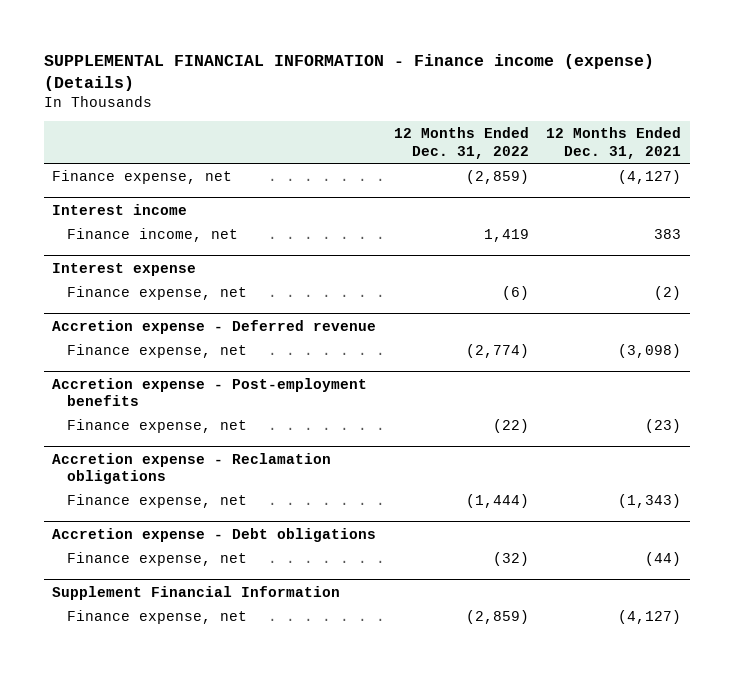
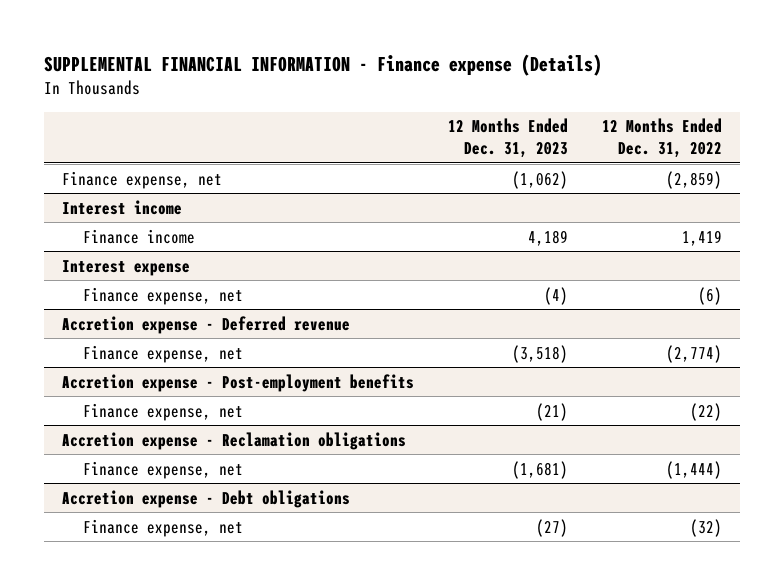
[43,53,654,91] SUPPLEMENTAL FINANCIAL INFORMATION - Finance income (expense) (Details) -> [44,54,603,77] SUPPLEMENTAL FINANCIAL INFORMATION - Finance expense (Details)
[546,127,682,159] 12 Months Ended Dec. 31, 2021 -> none
none -> [447,118,568,159] 12 Months Ended Dec. 31, 2023
[66,228,238,243] Finance income, net -> [83,228,196,244] Finance income
[52,585,341,600] Supplement Financial Information -> none
[66,610,247,625] Finance expense, net -> none

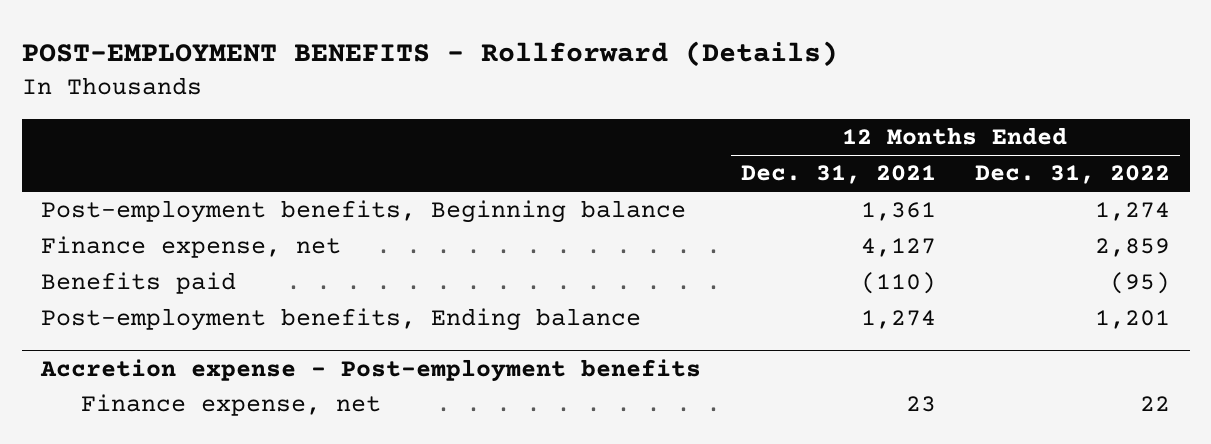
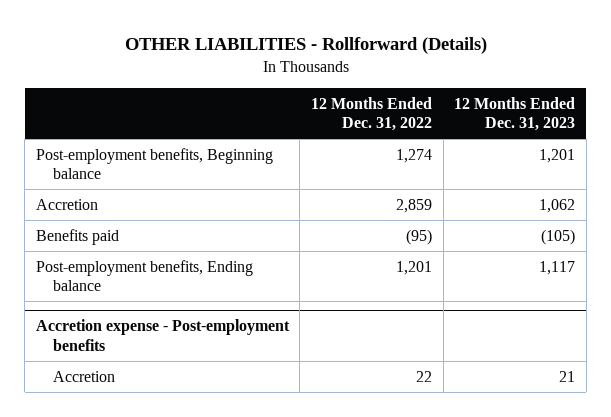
[21,40,838,67] POST-EMPLOYMENT BENEFITS - Rollforward (Details) -> [124,36,487,54] OTHER LIABILITIES - Rollforward (Details)
[740,165,936,185] Dec. 31, 2021 -> none
none -> [454,96,576,132] 12 Months Ended Dec. 31, 2023
[41,236,342,259] Finance expense, net -> [35,198,98,210] Accretion
[80,394,381,417] Finance expense, net -> [53,370,116,382] Accretion

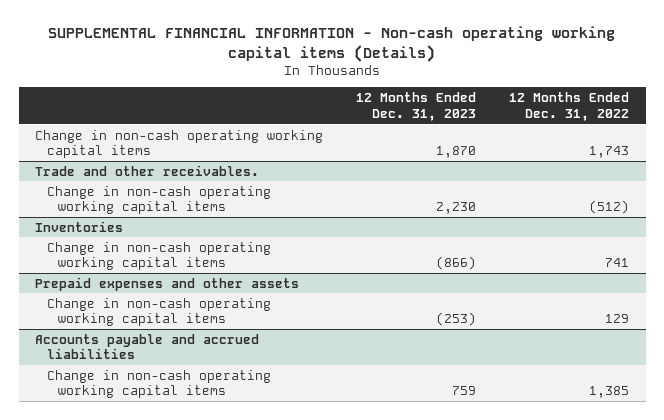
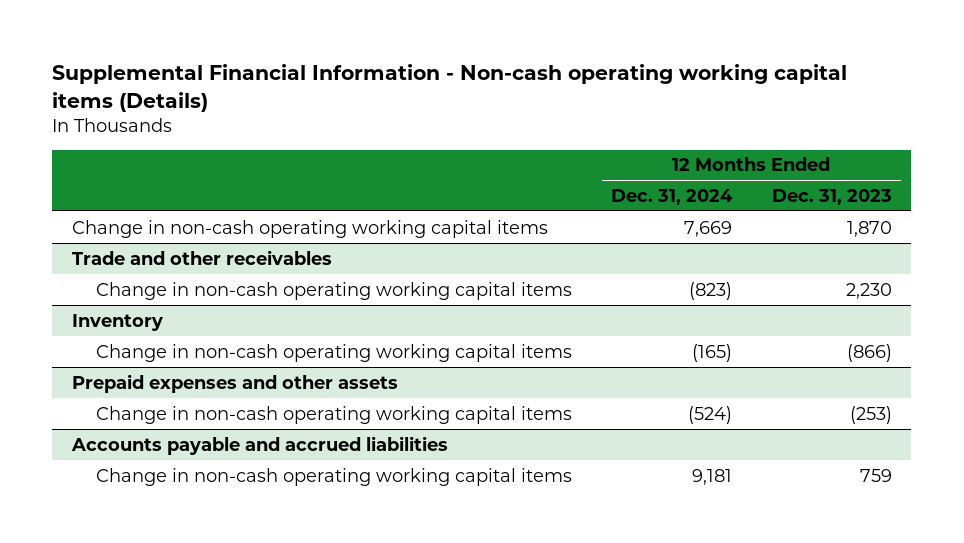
[48,26,616,62] SUPPLEMENTAL FINANCIAL INFORMATION - Non-cash operating working capital items (Details) -> [52,64,848,112] Supplemental Financial Information - Non-cash operating working capital items (Details)
[509,92,630,121] 12 Months Ended Dec. 31, 2022 -> none
none -> [611,188,734,205] Dec. 31, 2024
[35,164,260,176] Trade and other receivables. -> [71,249,332,265] Trade and other receivables
[35,220,124,232] Inventories -> [71,313,163,331] Inventory

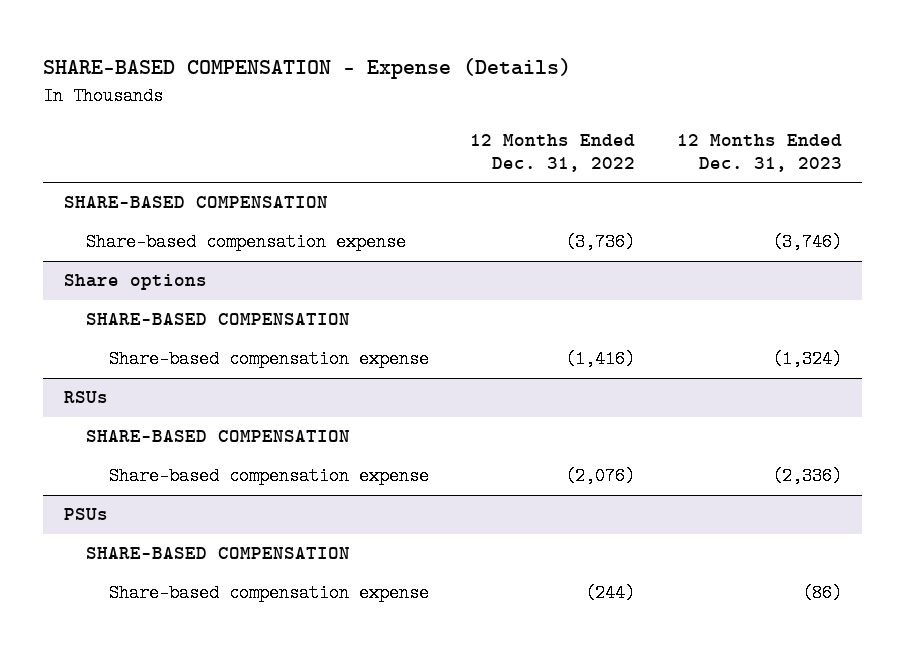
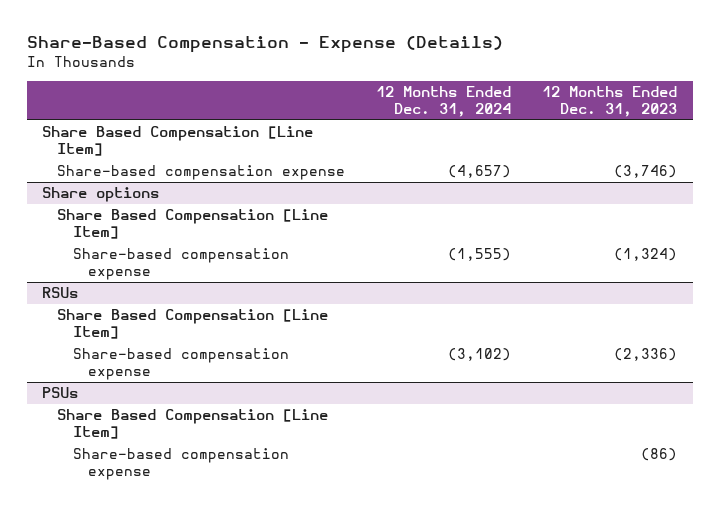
[43,57,572,79] SHARE-BASED COMPENSATION - Expense (Details) -> [26,36,503,54] Share-Based Compensation - Expense (Details)
[470,133,636,172] 12 Months Ended Dec. 31, 2022 -> none
none -> [376,86,512,118] 12 Months Ended Dec. 31, 2024
[63,196,328,209] SHARE-BASED COMPENSATION -> [42,126,314,157] Share Based Compensation [Line Item]
[86,313,351,326] SHARE-BASED COMPENSATION -> [57,209,329,240] Share Based Compensation [Line Item]
[86,430,351,443] SHARE-BASED COMPENSATION -> [57,309,329,340] Share Based Compensation [Line Item]
[86,547,351,560] SHARE-BASED COMPENSATION -> [57,409,329,440] Share Based Compensation [Line Item]

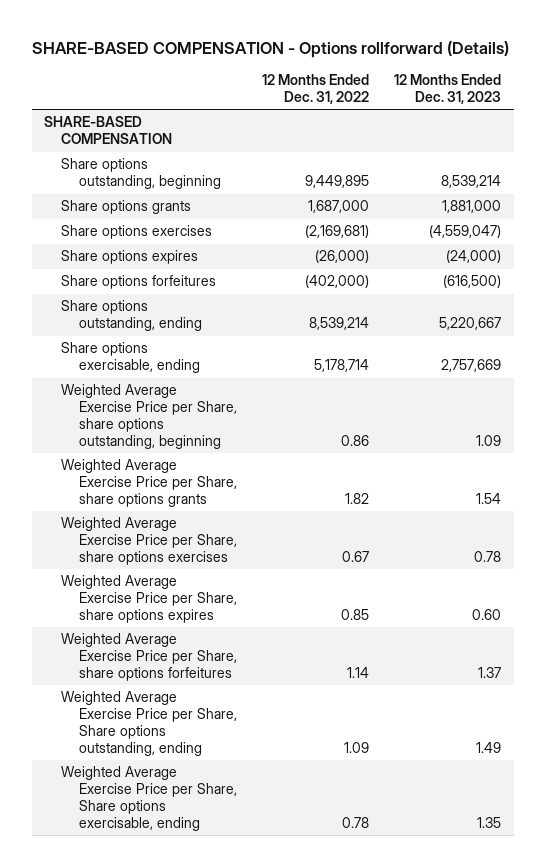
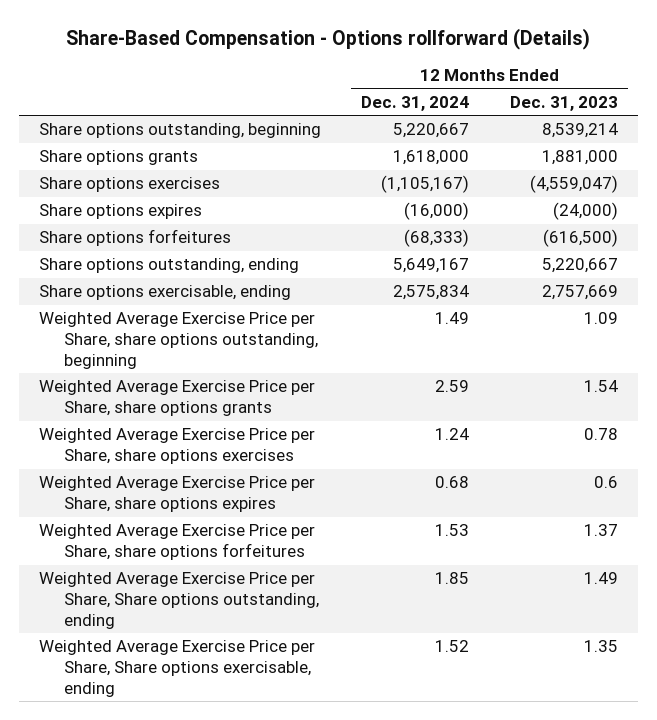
[31,40,509,58] SHARE-BASED COMPENSATION - Options rollforward (Details) -> [66,27,591,50] Share-Based Compensation - Options rollforward (Details)
[261,74,369,105] 12 Months Ended Dec. 31, 2022 -> none
none -> [361,96,470,112] Dec. 31, 2024
[44,116,173,145] SHARE-BASED COMPENSATION -> none
[472,609,502,621] 0.60 -> [594,476,619,489] 0.6

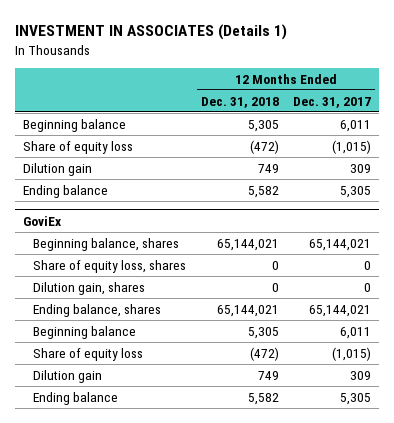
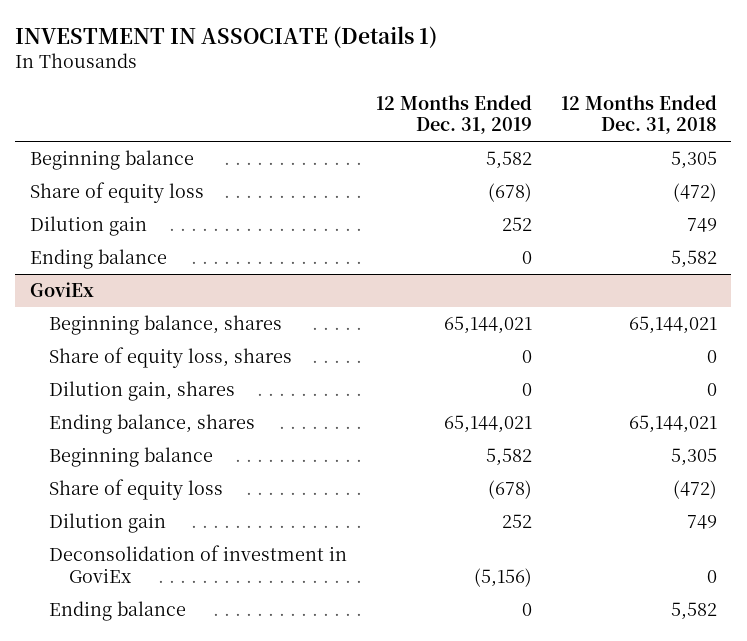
[15,24,288,41] INVESTMENT IN ASSOCIATES (Details 1) -> [15,25,438,48] INVESTMENT IN ASSOCIATE (Details 1)
[293,96,372,108] Dec. 31, 2017 -> none
none -> [376,94,533,135] 12 Months Ended Dec. 31, 2019
none -> [49,545,348,583] Deconsolidation of investment in GoviEx

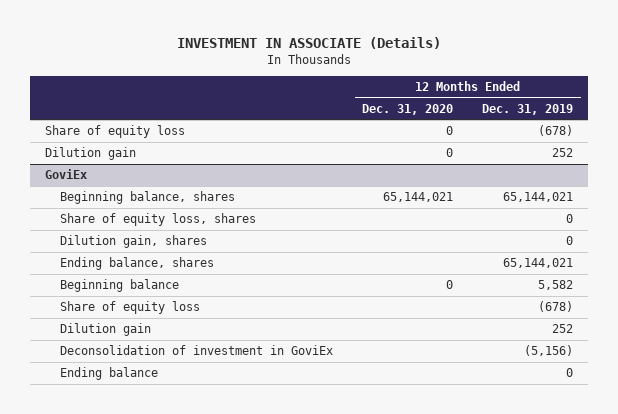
[15,25,438,48] INVESTMENT IN ASSOCIATE (Details 1) -> [177,37,442,50] INVESTMENT IN ASSOCIATE (Details)
[560,94,717,135] 12 Months Ended Dec. 31, 2018 -> none
none -> [362,103,454,115] Dec. 31, 2020
[29,150,194,171] Beginning balance -> none
[29,249,167,270] Ending balance -> none

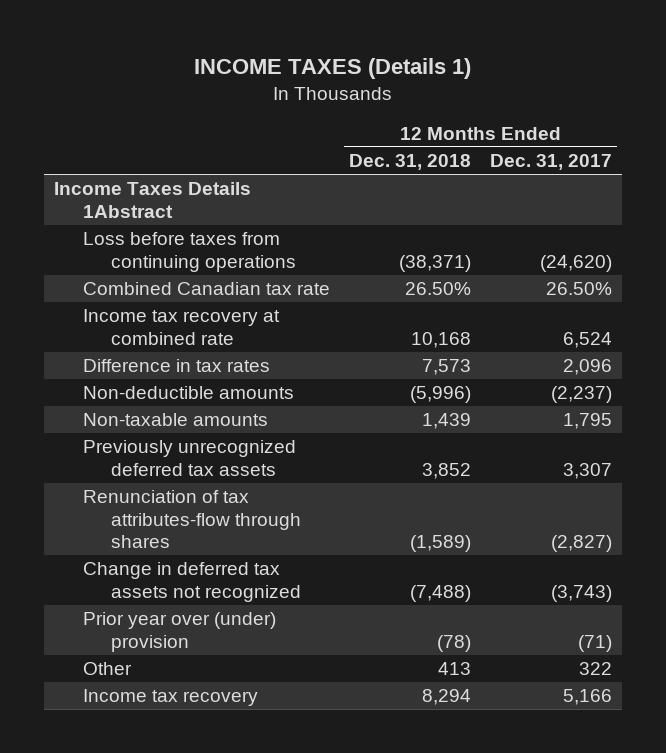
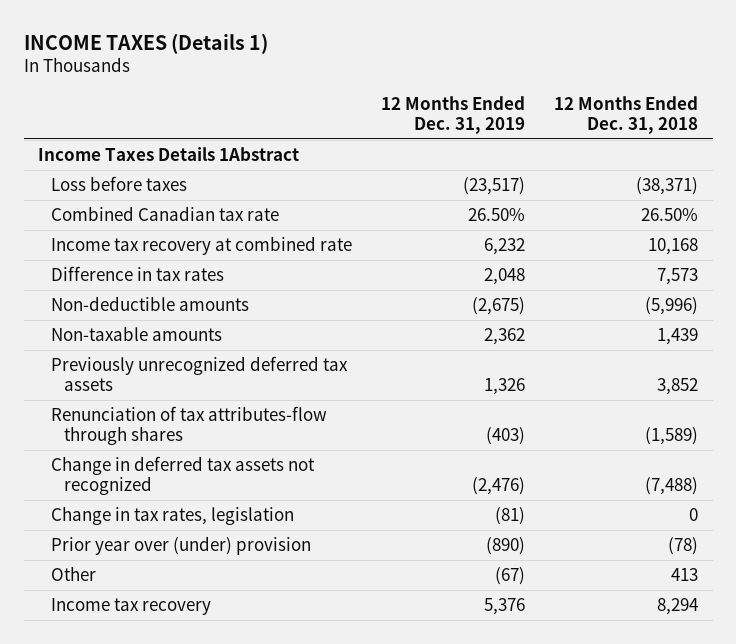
[490,154,613,171] Dec. 31, 2017 -> none
none -> [381,96,526,134] 12 Months Ended Dec. 31, 2019
[82,232,297,272] Loss before taxes from continuing operations -> [51,176,188,192] Loss before taxes
none -> [51,506,295,526] Change in tax rates, legislation

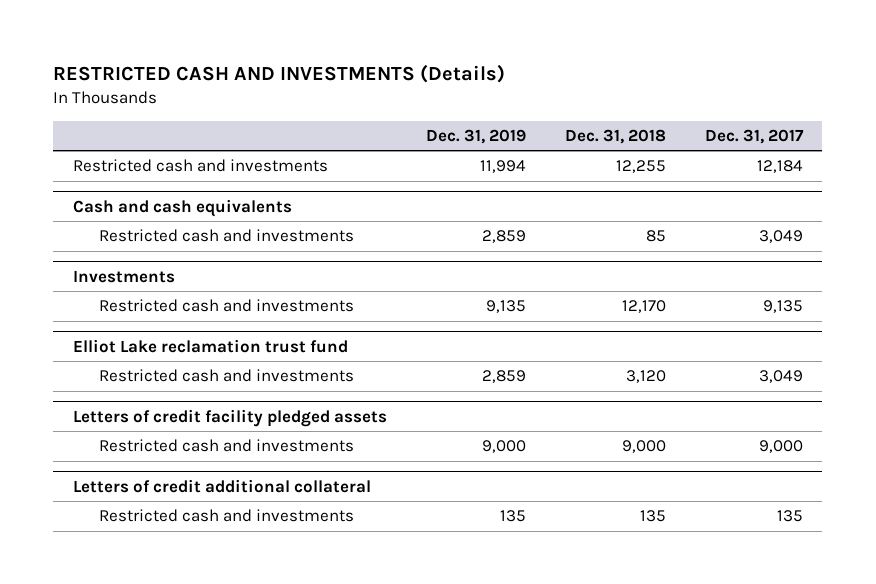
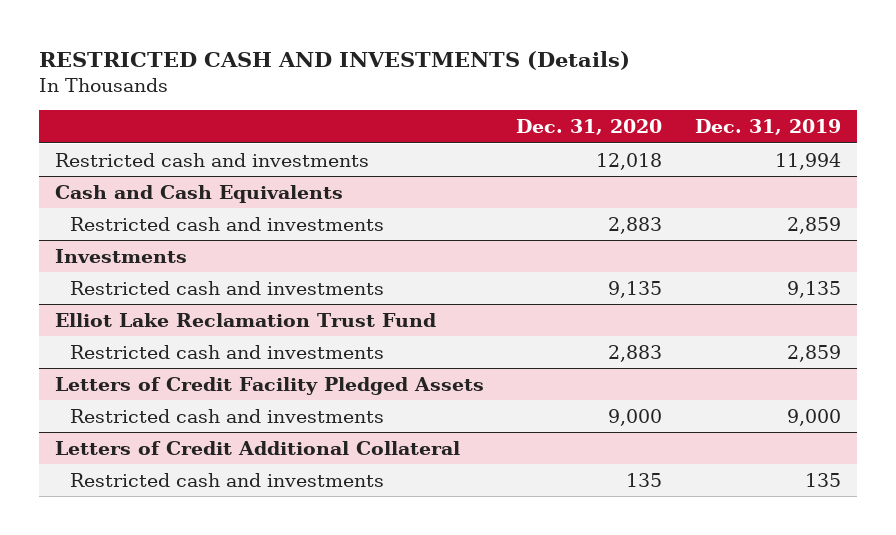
[564,128,666,144] Dec. 31, 2018 -> none
[704,128,804,144] Dec. 31, 2017 -> none
none -> [516,119,663,136] Dec. 31, 2020
[72,199,292,218] Cash and cash equivalents -> [54,184,343,203] Cash and Cash Equivalents
[72,339,348,354] Elliot Lake reclamation trust fund -> [54,312,436,327] Elliot Lake Reclamation Trust Fund
[72,409,387,428] Letters of credit facility pledged assets -> [54,376,484,395] Letters of Credit Facility Pledged Assets
[72,479,371,494] Letters of credit additional collateral -> [54,440,460,455] Letters of Credit Additional Collateral

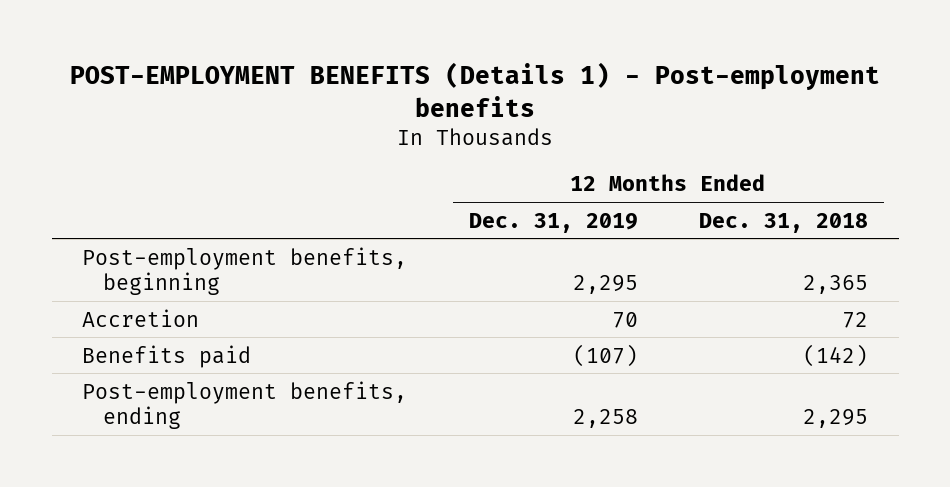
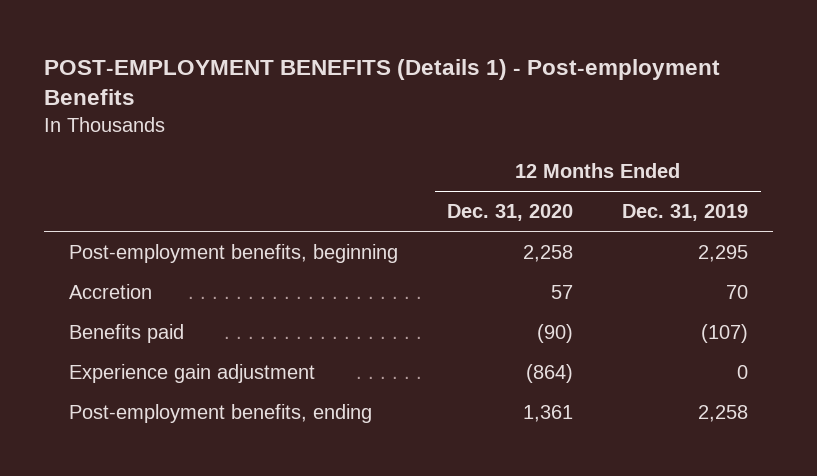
[70,62,881,117] POST-EMPLOYMENT BENEFITS (Details 1) - Post-employment benefits -> [43,58,720,106] POST-EMPLOYMENT BENEFITS (Details 1) - Post-employment Benefits
[699,212,869,233] Dec. 31, 2018 -> none
none -> [447,204,574,222] Dec. 31, 2020
none -> [68,363,315,383] Experience gain adjustment

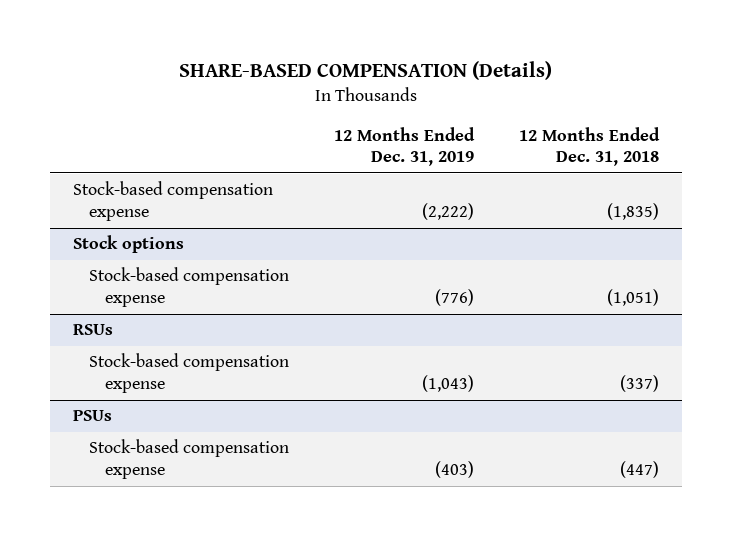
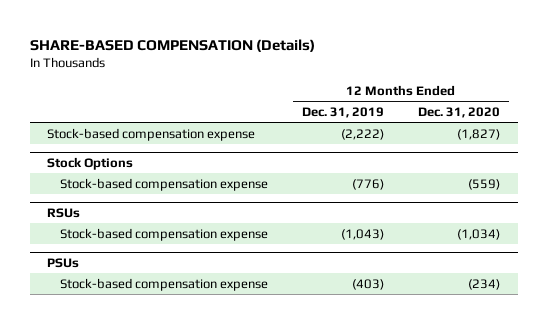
[519,126,661,167] 12 Months Ended Dec. 31, 2018 -> none
none -> [418,106,501,118] Dec. 31, 2020
[72,235,184,254] Stock options -> [46,157,133,171] Stock Options

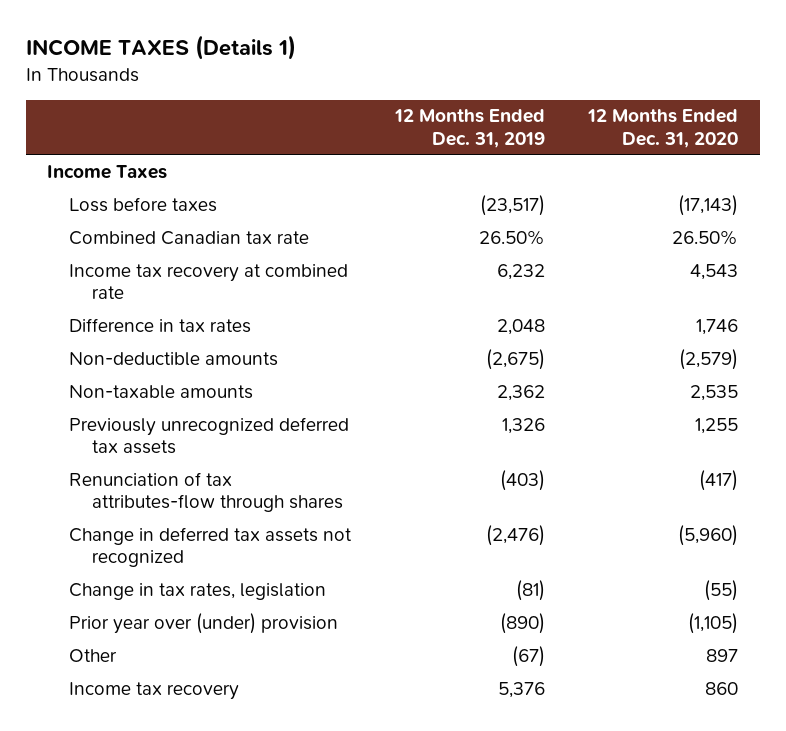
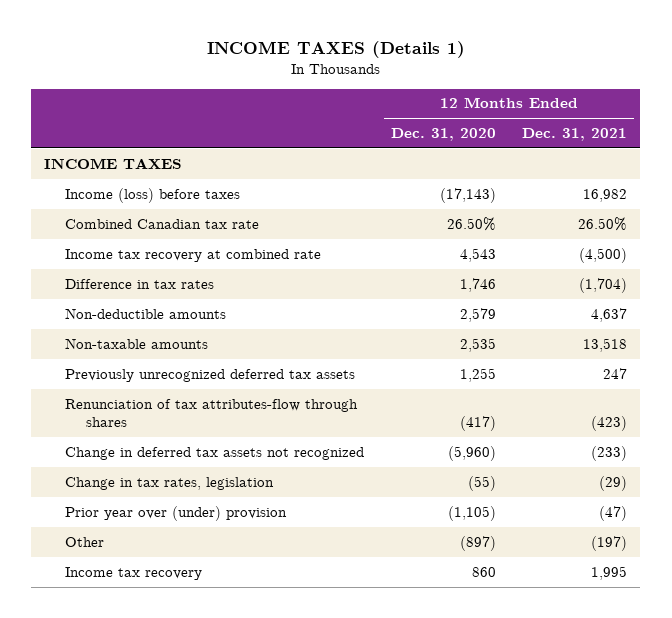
[393,109,545,148] 12 Months Ended Dec. 31, 2019 -> none
none -> [522,127,628,141] Dec. 31, 2021
[47,164,168,179] Income Taxes -> [44,157,183,169] INCOME TAXES
[69,196,218,212] Loss before taxes -> [65,187,241,203] Income (loss) before taxes
[679,348,739,370] (2,579) -> [459,307,496,322] 2,579
[706,648,739,662] 897 -> [459,535,496,551] (897)

